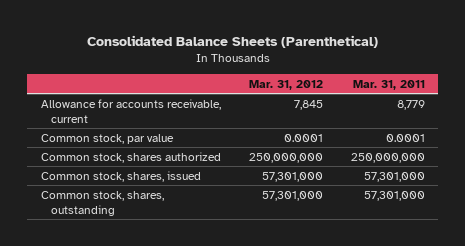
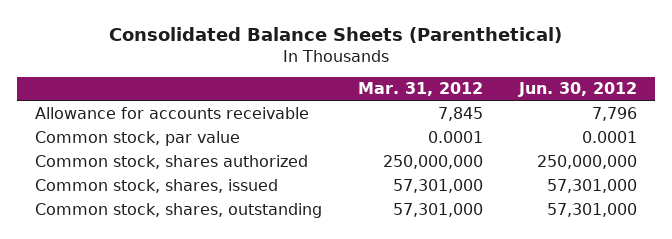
[352,79,425,90] Mar. 31, 2011 -> none
none -> [517,82,637,98] Jun. 30, 2012
[40,98,221,123] Allowance for accounts receivable, current -> [35,107,310,120] Allowance for accounts receivable

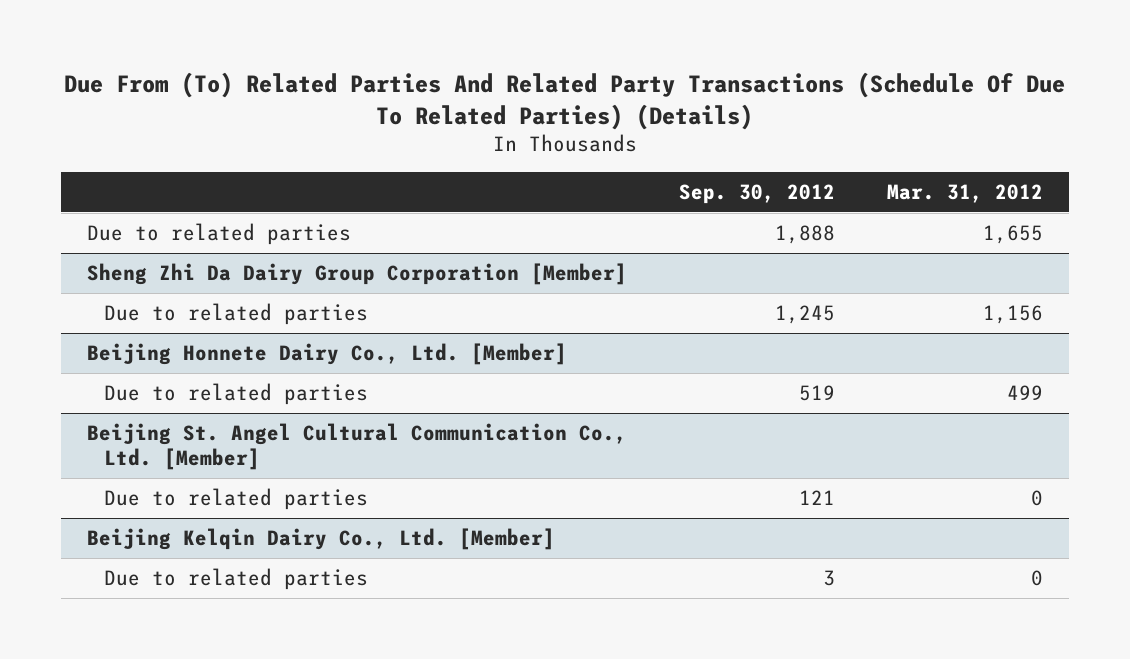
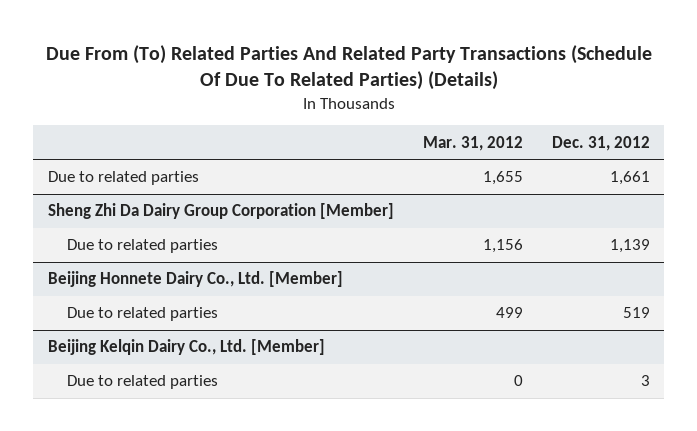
[679,183,836,204] Sep. 30, 2012 -> none
none -> [551,135,650,151] Dec. 31, 2012
[86,423,627,470] Beijing St. Angel Cultural Communication Co., Ltd. [Member] -> none
[103,488,368,511] Due to related parties -> none

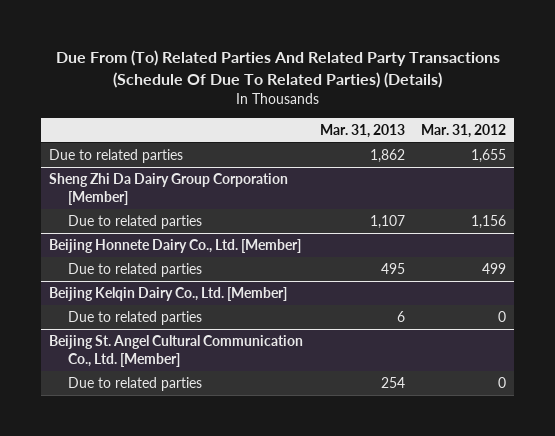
[551,135,650,151] Dec. 31, 2012 -> none
none -> [319,123,405,138] Mar. 31, 2013
none -> [49,334,304,367] Beijing St. Angel Cultural Communication Co., Ltd. [Member]
none -> [67,376,202,391] Due to related parties

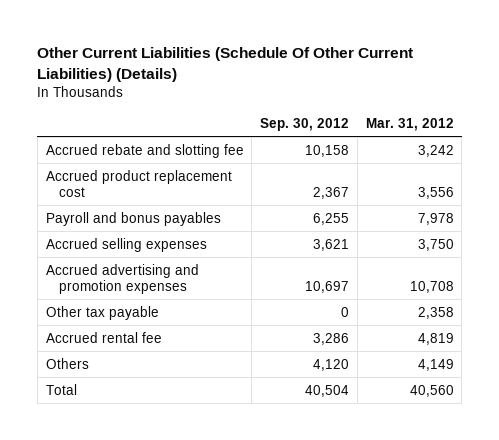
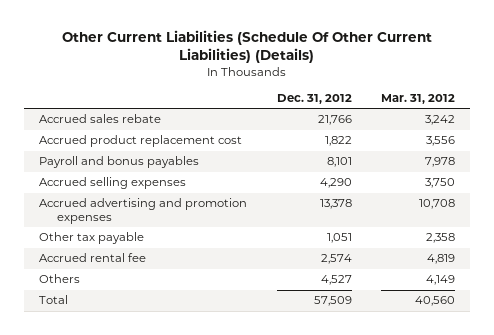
[260,117,350,131] Sep. 30, 2012 -> none
none -> [276,93,352,104] Dec. 31, 2012
[45,143,244,158] Accrued rebate and slotting fee -> [39,114,162,124] Accrued sales rebate

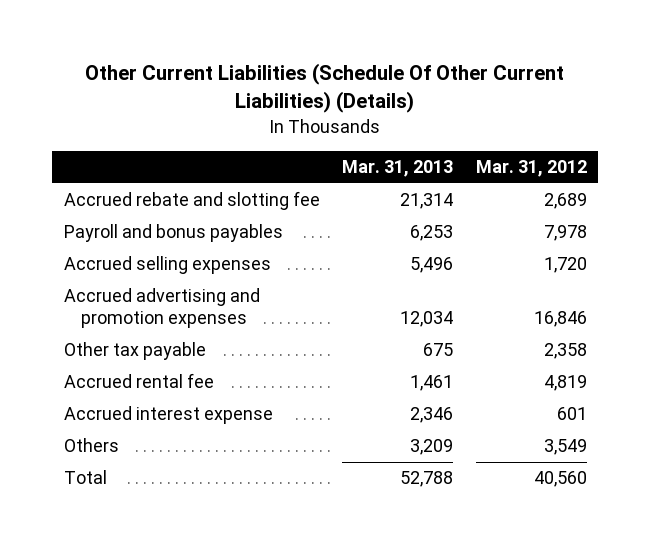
[276,93,352,104] Dec. 31, 2012 -> none
none -> [342,160,454,178] Mar. 31, 2013
[39,114,162,124] Accrued sales rebate -> none
[39,135,243,148] Accrued product replacement cost -> none
none -> [63,191,320,211] Accrued rebate and slotting fee
[424,178,455,189] 3,750 -> [543,257,587,274] 1,720
[418,199,455,210] 10,708 -> [533,311,587,328] 16,846
none -> [63,406,273,425] Accrued interest expense
[425,275,455,286] 4,149 -> [543,439,587,456] 3,549

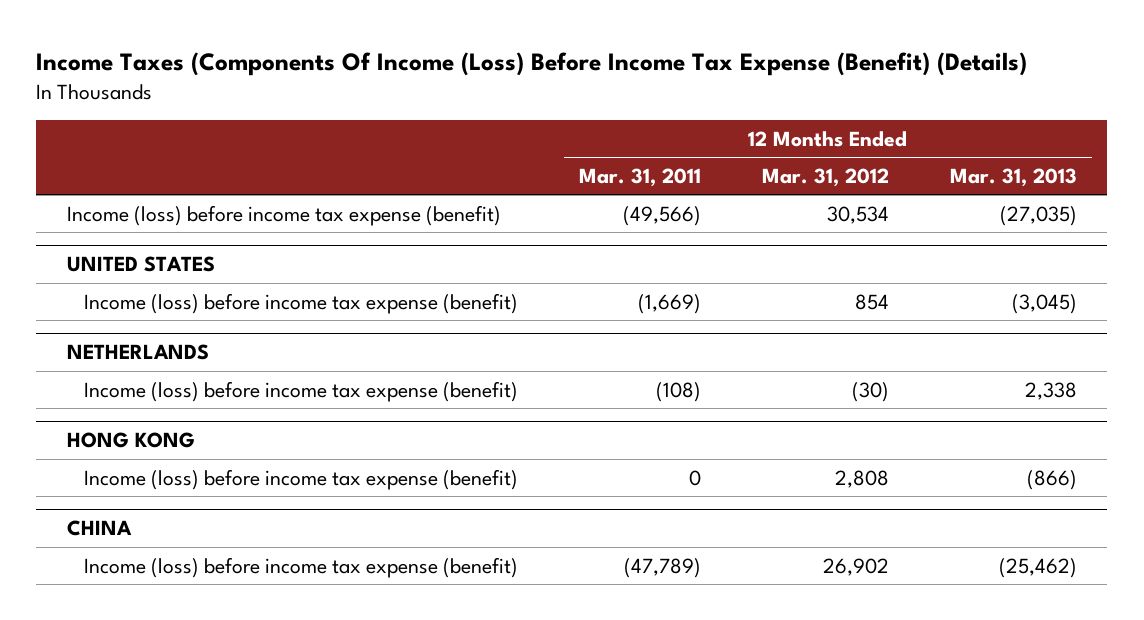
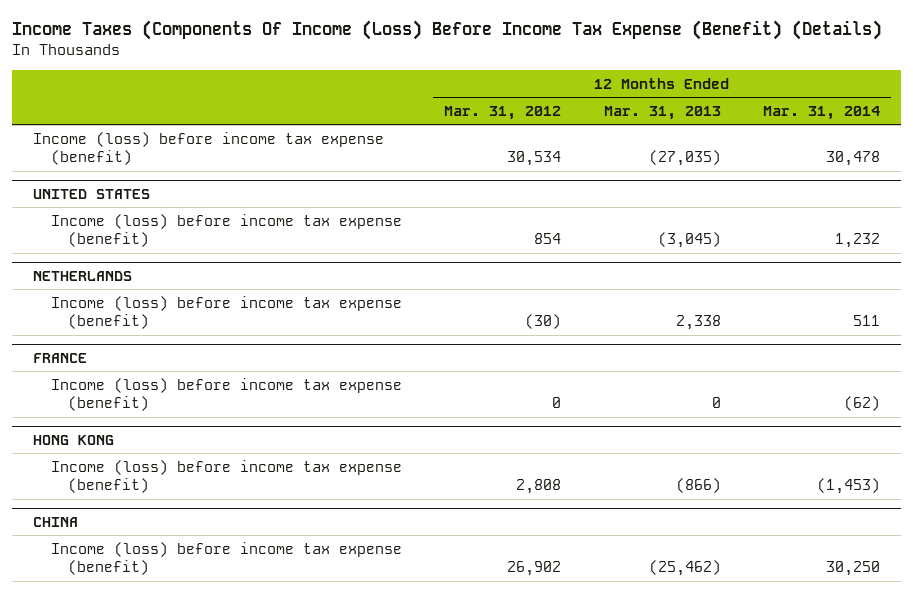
[578,167,701,187] Mar. 31, 2011 -> none
none -> [763,106,881,121] Mar. 31, 2014
none -> [33,353,88,364] FRANCE
none -> [50,377,402,412] Income (loss) before income tax expense (benefit)

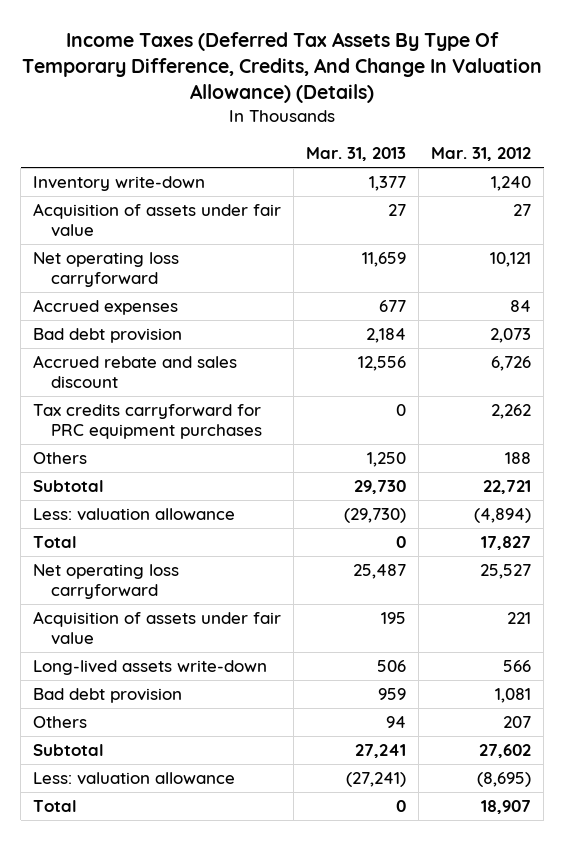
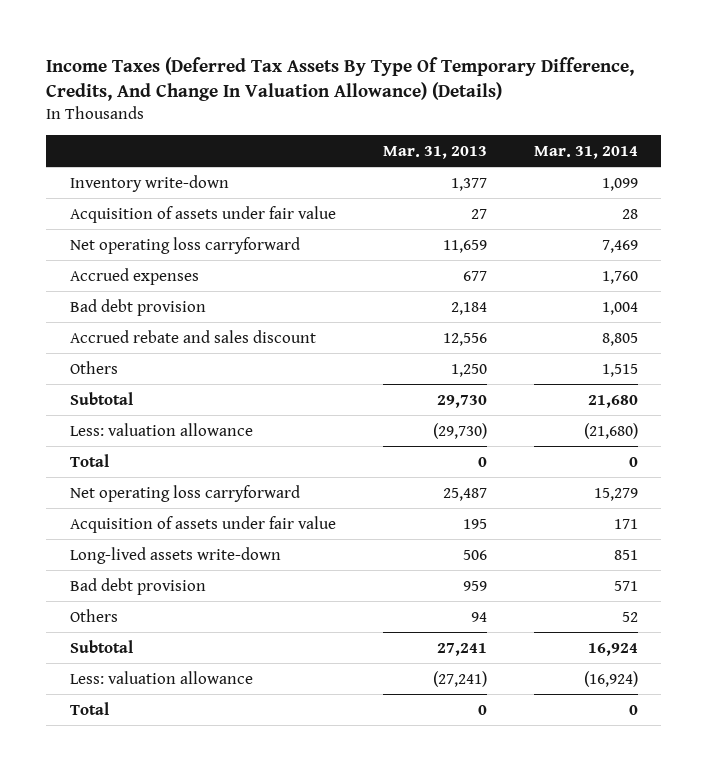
[431,147,532,162] Mar. 31, 2012 -> none
none -> [533,145,638,159] Mar. 31, 2014
[33,404,262,440] Tax credits carryforward for PRC equipment purchases -> none

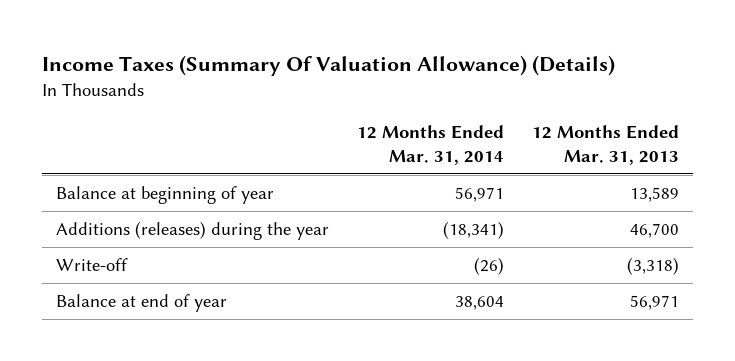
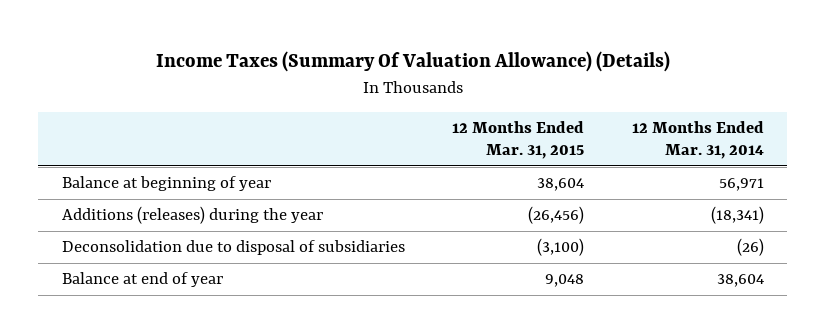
[532,125,680,166] 12 Months Ended Mar. 31, 2013 -> none
none -> [452,121,585,160] 12 Months Ended Mar. 31, 2015
[56,257,129,271] Write-off -> none
none -> [61,240,405,256] Deconsolidation due to disposal of subsidiaries

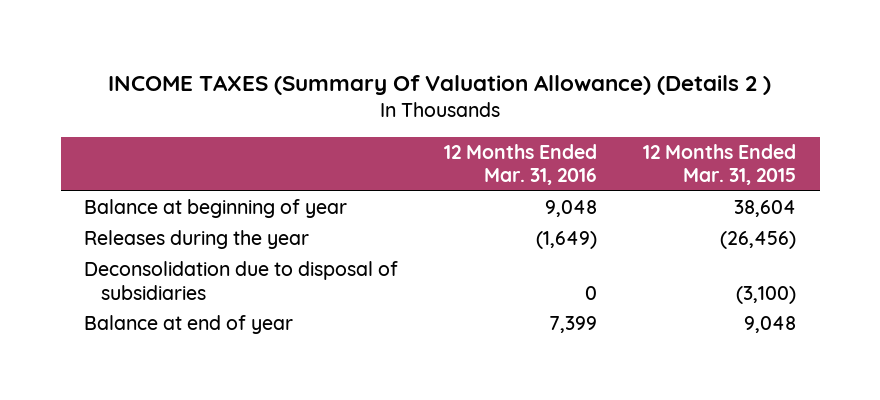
[155,51,670,73] Income Taxes (Summary Of Valuation Allowance) (Details) -> [108,74,772,95] INCOME TAXES (Summary Of Valuation Allowance) (Details 2 )
[631,121,764,160] 12 Months Ended Mar. 31, 2014 -> none
none -> [444,143,598,186] 12 Months Ended Mar. 31, 2016
[61,206,323,225] Additions (releases) during the year -> [83,230,309,250] Releases during the year

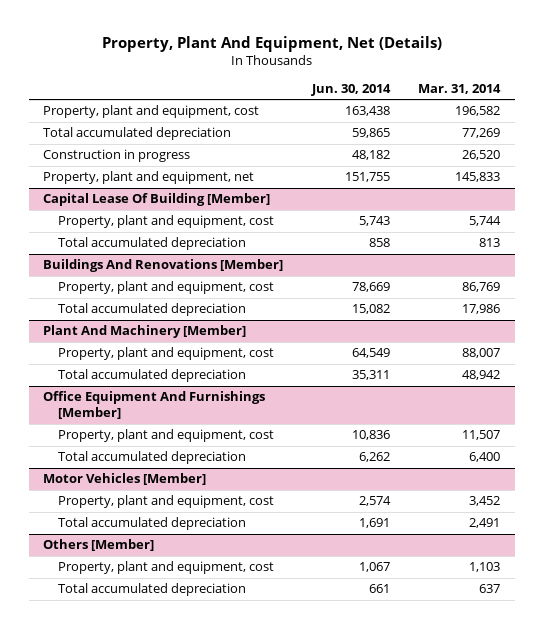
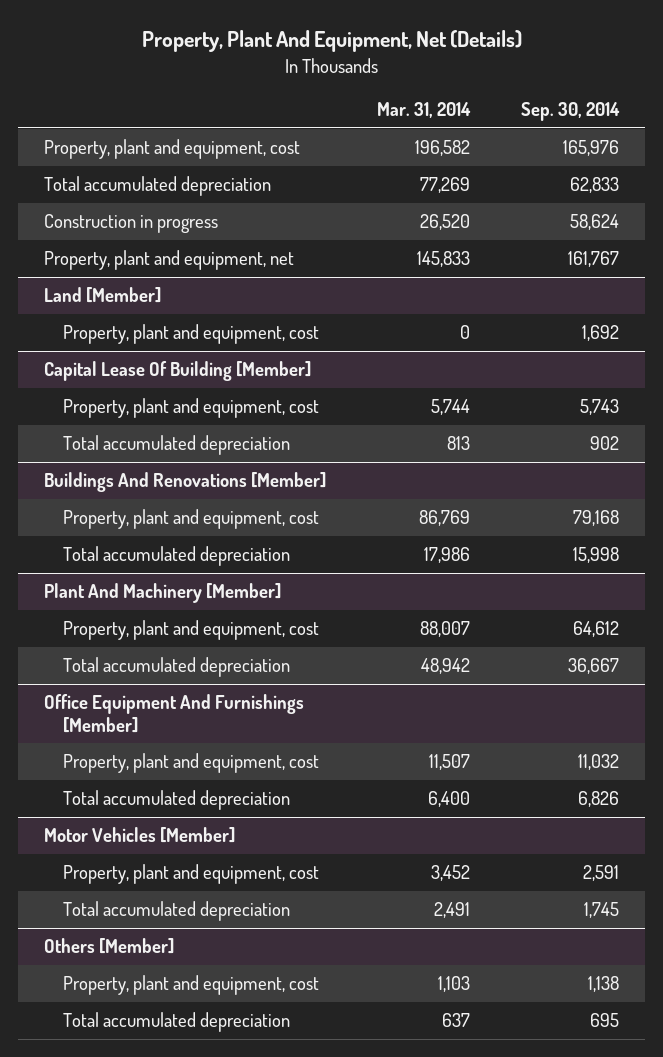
[310,83,391,96] Jun. 30, 2014 -> none
none -> [521,102,621,122] Sep. 30, 2014
none -> [43,287,161,304] Land [Member]
none -> [63,324,320,345] Property, plant and equipment, cost

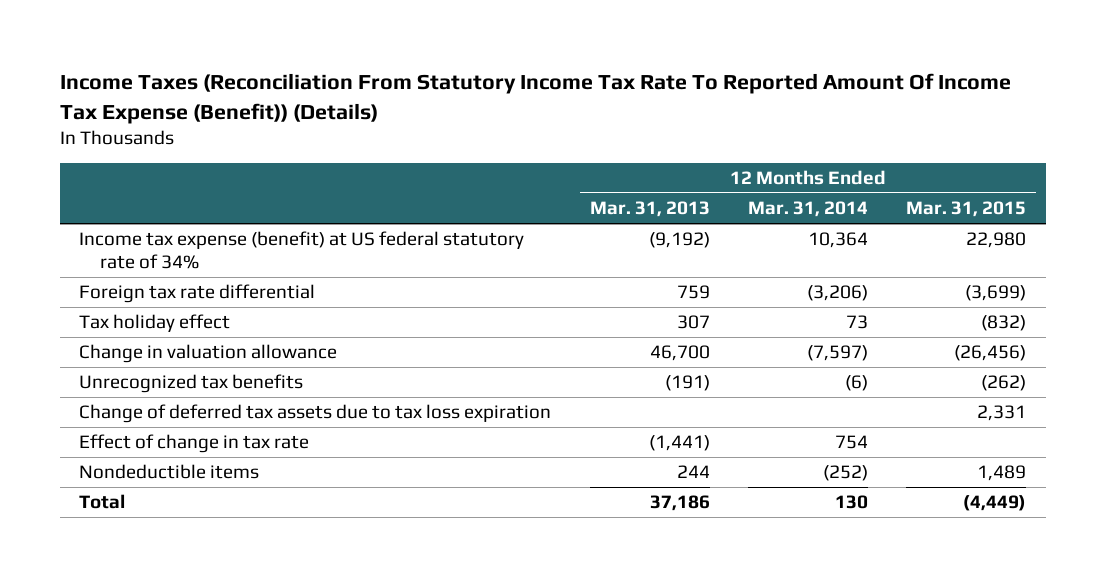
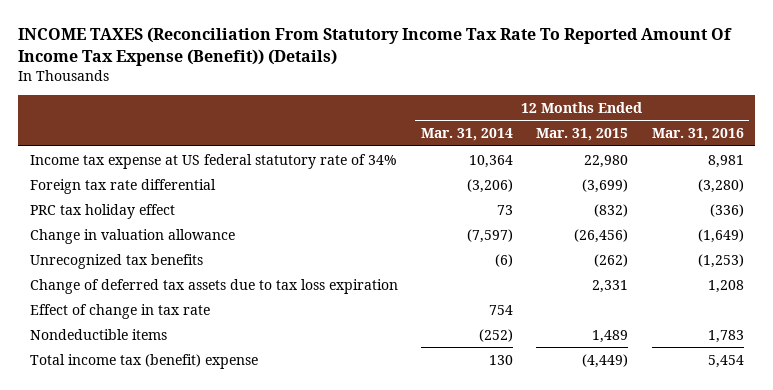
[60,73,1012,124] Income Taxes (Reconciliation From Statutory Income Tax Rate To Reported Amount Of Income Tax Expense (Benefit)) (Details) -> [18,27,733,66] INCOME TAXES (Reconciliation From Statutory Income Tax Rate To Reported Amount Of Income Tax Expense (Benefit)) (Details)
[589,201,710,218] Mar. 31, 2013 -> none
none -> [651,127,744,141] Mar. 31, 2016
[79,231,525,269] Income tax expense (benefit) at US federal statutory rate of 34% -> [29,153,397,169] Income tax expense at US federal statutory rate of 34%
[79,314,231,333] Tax holiday effect -> [29,203,175,219] PRC tax holiday effect
[79,494,126,510] Total -> [29,353,258,369] Total income tax (benefit) expense

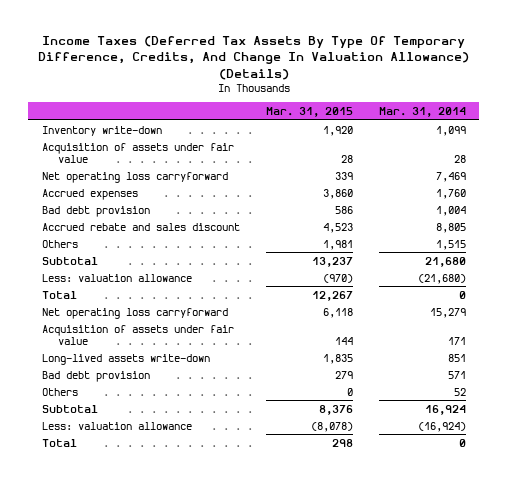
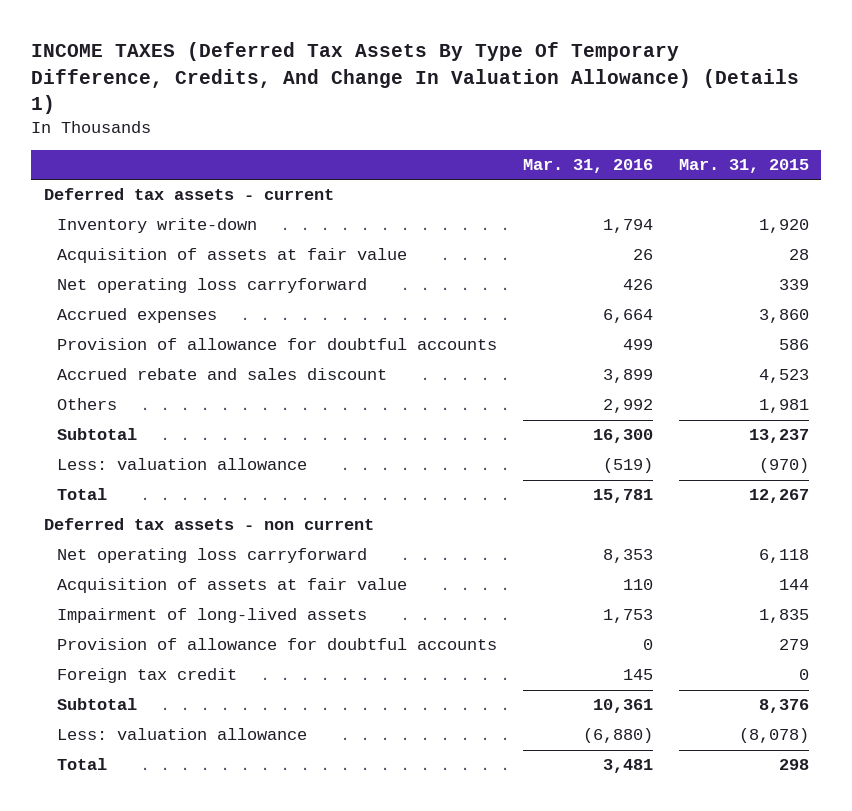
[37,35,469,80] Income Taxes (Deferred Tax Assets By Type Of Temporary Difference, Credits, And Change In Valuation Allowance) (Details) -> [31,42,800,114] INCOME TAXES (Deferred Tax Assets By Type Of Temporary Difference, Credits, And Change In Valuation Allowance) (Details 1)
[379,107,467,118] Mar. 31, 2014 -> none
none -> [522,158,653,173] Mar. 31, 2016
none -> [43,188,334,201] Deferred tax assets - current
[41,142,234,163] Acquisition of assets under fair value -> [57,248,408,264] Acquisition of assets at fair value
[41,205,150,217] Bad debt provision -> [57,338,498,351] Provision of allowance for doubtful accounts
none -> [43,518,374,531] Deferred tax assets - non current
[41,324,234,345] Acquisition of assets under fair value -> [57,578,408,594] Acquisition of assets at fair value
[41,353,210,365] Long-lived assets write-down -> [57,608,368,624] Impairment of long-lived assets
[41,370,150,382] Bad debt provision -> [57,638,498,651] Provision of allowance for doubtful accounts
[41,387,78,396] Others -> [57,668,238,684] Foreign tax credit

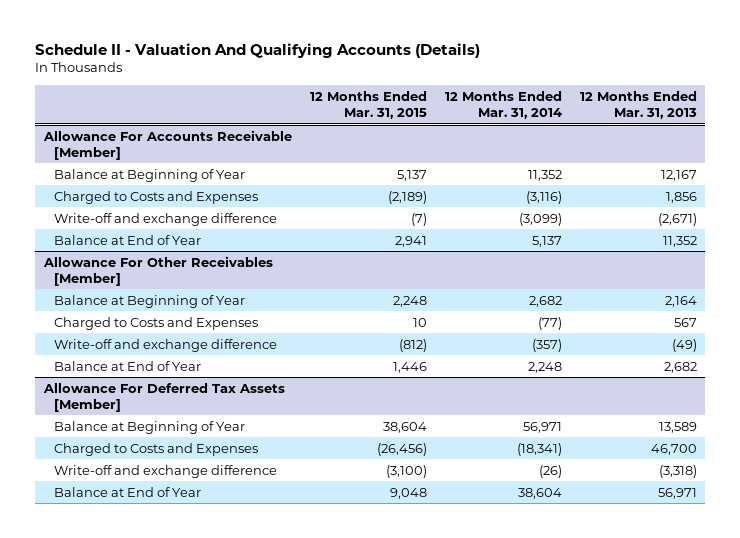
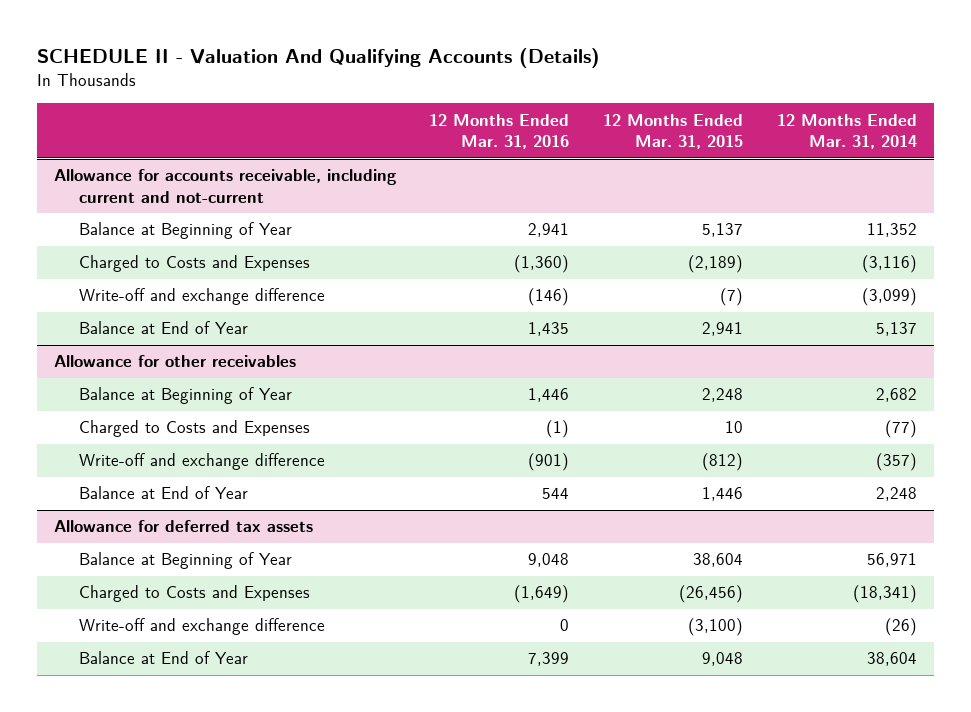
[34,43,480,59] Schedule II - Valuation And Qualifying Accounts (Details) -> [36,48,600,69] SCHEDULE II - Valuation And Qualifying Accounts (Details)
[579,90,697,120] 12 Months Ended Mar. 31, 2013 -> none
none -> [429,113,570,150] 12 Months Ended Mar. 31, 2016
[42,129,292,160] Allowance For Accounts Receivable [Member] -> [53,169,397,204] Allowance for accounts receivable, including current and not-current
[42,255,273,286] Allowance For Other Receivables [Member] -> [53,355,296,368] Allowance for other receivables
[42,382,285,412] Allowance For Deferred Tax Assets [Member] -> [53,520,313,533] Allowance for deferred tax assets

